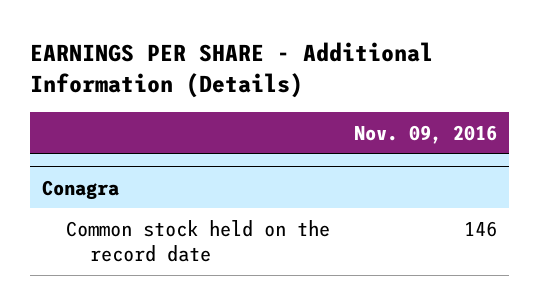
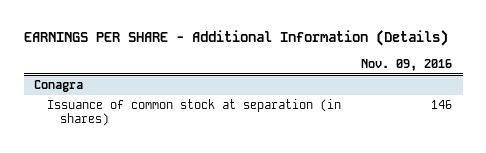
[66,219,331,263] Common stock held on the record date -> [46,99,341,127] Issuance of common stock at separation (in shares)

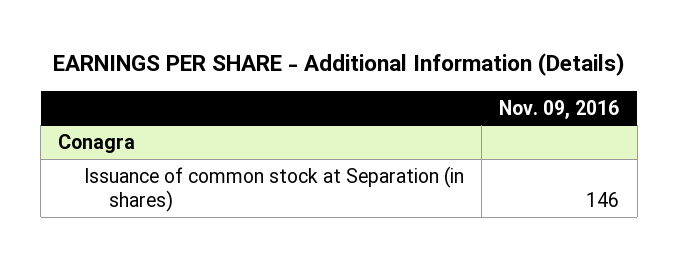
[46,99,341,127] Issuance of common stock at separation (in shares) -> [83,165,464,213] Issuance of common stock at Separation (in shares)

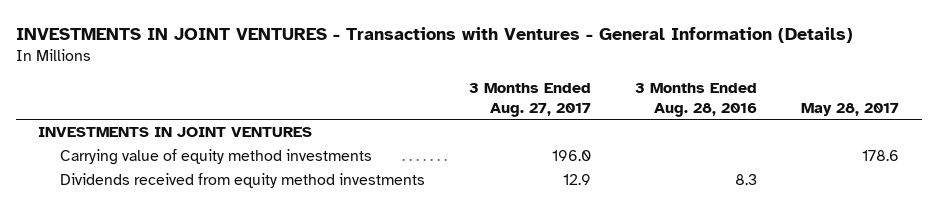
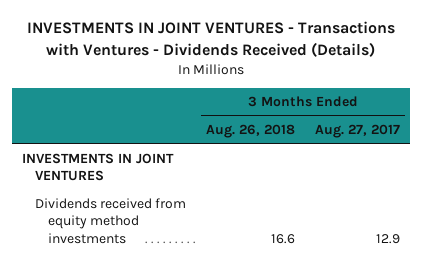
[15,26,853,43] INVESTMENTS IN JOINT VENTURES - Transactions with Ventures - General Information (Details) -> [26,21,395,58] INVESTMENTS IN JOINT VENTURES - Transactions with Ventures - Dividends Received (Details)
[635,83,758,117] 3 Months Ended Aug. 28, 2016 -> none
[801,102,900,116] May 28, 2017 -> none
none -> [205,124,295,139] Aug. 26, 2018
[59,149,372,166] Carrying value of equity method investments -> none

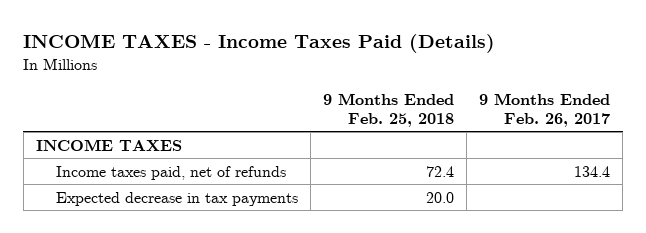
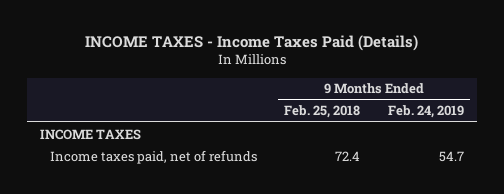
[479,92,611,127] 9 Months Ended Feb. 26, 2017 -> none
none -> [387,105,464,119] Feb. 24, 2019
[56,191,299,206] Expected decrease in tax payments -> none

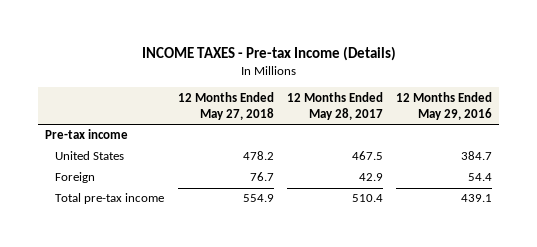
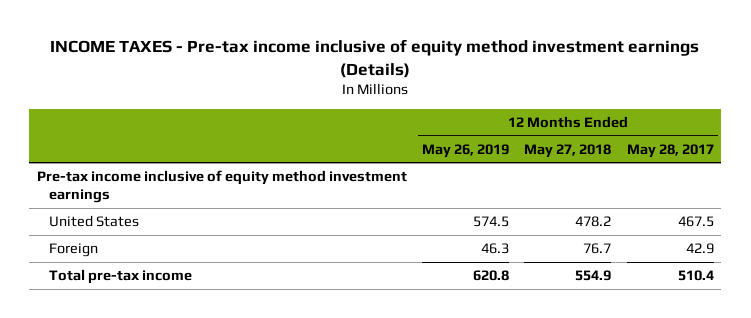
[141,45,396,61] INCOME TAXES - Pre-tax Income (Details) -> [50,39,700,78] INCOME TAXES - Pre-tax income inclusive of equity method investment earnings (Details)
[396,91,493,120] 12 Months Ended May 29, 2016 -> none
none -> [422,143,510,158] May 26, 2019
[45,129,129,140] Pre-tax income -> [37,170,408,204] Pre-tax income inclusive of equity method investment earnings

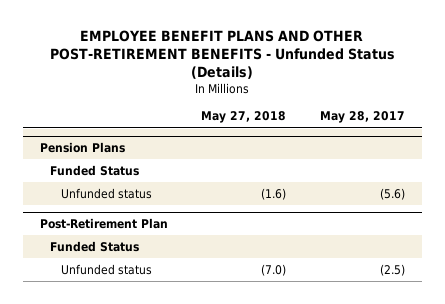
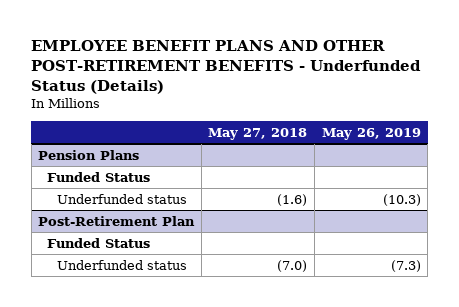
[50,29,396,80] EMPLOYEE BENEFIT PLANS AND OTHER POST-RETIREMENT BENEFITS - Unfunded Status (Details) -> [31,40,422,94] EMPLOYEE BENEFIT PLANS AND OTHER POST-RETIREMENT BENEFITS - Underfunded Status (Details)
[320,111,406,124] May 28, 2017 -> none
none -> [321,127,421,140] May 26, 2019
[60,187,152,199] Unfunded status -> [56,193,187,204] Underfunded status
[60,263,152,275] Unfunded status -> [56,259,187,270] Underfunded status

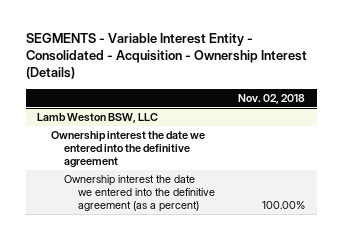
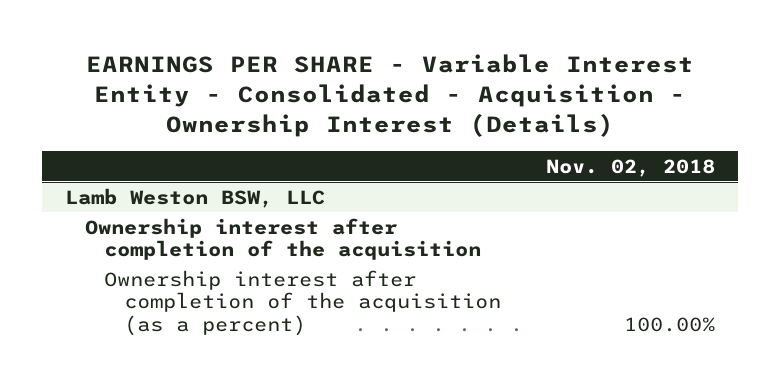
[25,32,307,80] SEGMENTS - Variable Interest Entity - Consolidated - Acquisition - Ownership Interest (Details) -> [85,54,694,137] EARNINGS PER SHARE - Variable Interest Entity - Consolidated - Acquisition - Ownership Interest (Details)
[50,131,205,169] Ownership interest the date we entered into the definitive agreement -> [84,217,482,261] Ownership interest after completion of the acquisition
[64,175,216,213] Ownership interest the date we entered into the definitive agreement (as a percent) -> [104,269,501,336] Ownership interest after completion of the acquisition (as a percent)

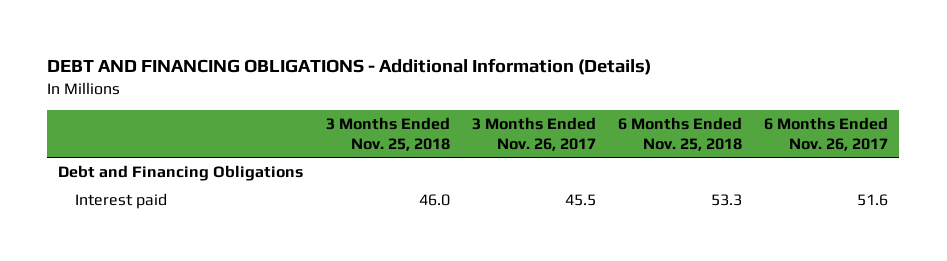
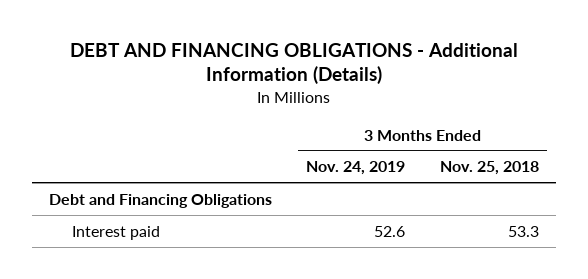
[471,116,596,151] 3 Months Ended Nov. 26, 2017 -> none
[618,116,743,151] 6 Months Ended Nov. 25, 2018 -> none
[764,116,889,151] 6 Months Ended Nov. 26, 2017 -> none
none -> [306,161,406,176] Nov. 24, 2019
[418,194,450,207] 46.0 -> [507,225,539,237] 53.3

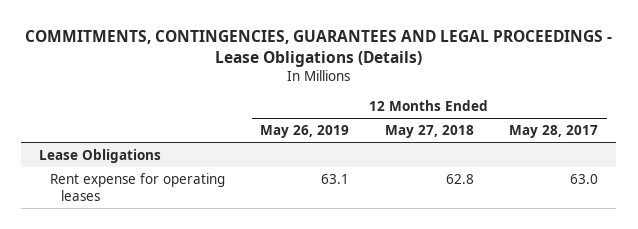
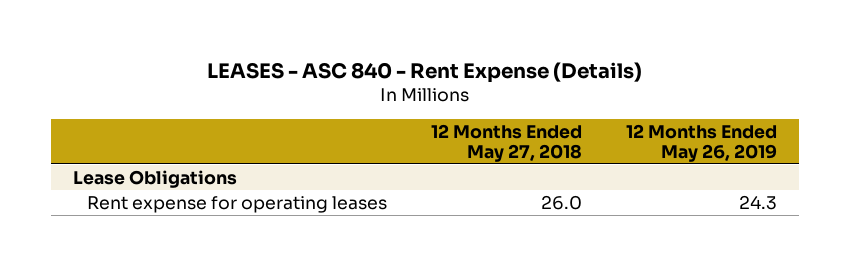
[24,30,612,68] COMMITMENTS, CONTINGENCIES, GUARANTEES AND LEGAL PROCEEDINGS - Lease Obligations (Details) -> [207,61,643,83] LEASES - ASC 840 - Rent Expense (Details)
[509,125,599,139] May 28, 2017 -> none
[321,173,350,184] 63.1 -> [739,194,778,210] 24.3
[445,173,474,184] 62.8 -> [540,194,582,210] 26.0

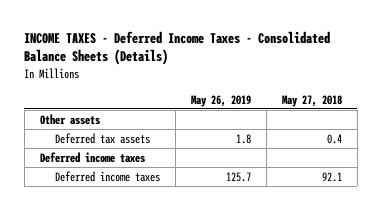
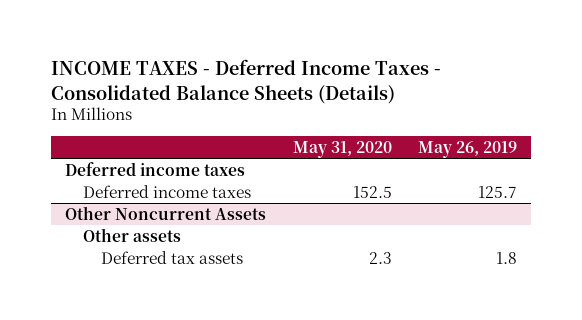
[281,94,342,107] May 27, 2018 -> none
none -> [292,140,392,158] May 31, 2020
[39,113,100,125] Other assets -> none
[54,132,150,144] Deferred tax assets -> none
none -> [64,205,266,220] Other Noncurrent Assets
none -> [83,227,182,242] Other assets
none -> [101,250,244,264] Deferred tax assets

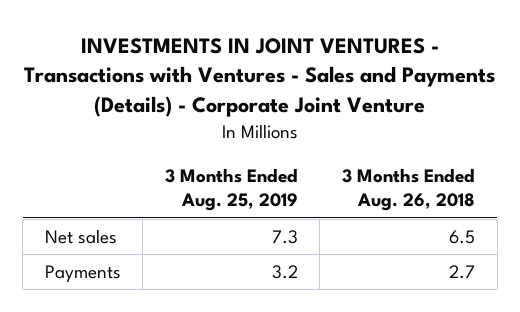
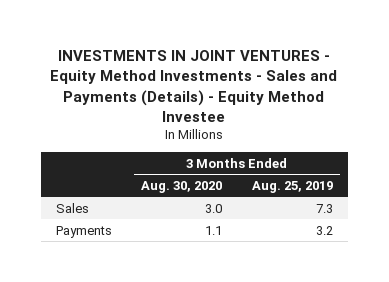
[23,37,495,118] INVESTMENTS IN JOINT VENTURES - Transactions with Ventures - Sales and Payments (Details) - Corporate Joint Venture -> [50,50,338,122] INVESTMENTS IN JOINT VENTURES - Equity Method Investments - Sales and Payments (Details) - Equity Method Investee
[342,167,476,212] 3 Months Ended Aug. 26, 2018 -> none
none -> [141,180,223,193] Aug. 30, 2020
[44,229,117,245] Net sales -> [55,202,89,213] Sales

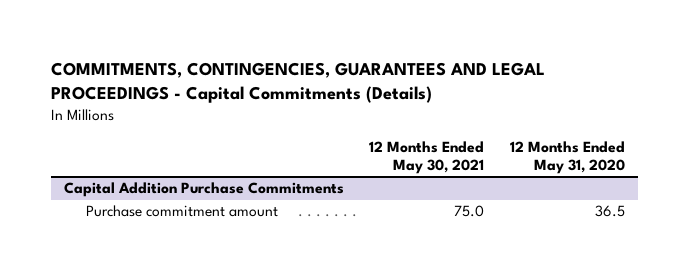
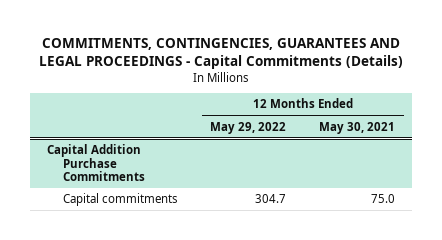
[510,141,626,175] 12 Months Ended May 31, 2020 -> none
none -> [210,121,287,134] May 29, 2022
[86,205,279,218] Purchase commitment amount -> [62,193,178,207] Capital commitments

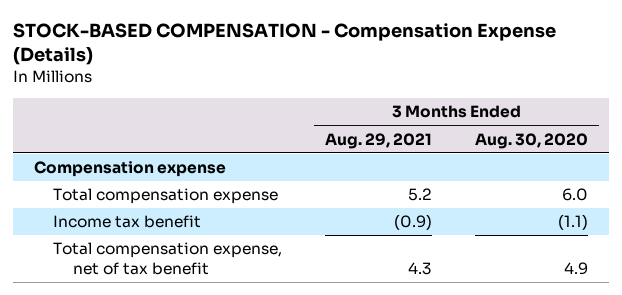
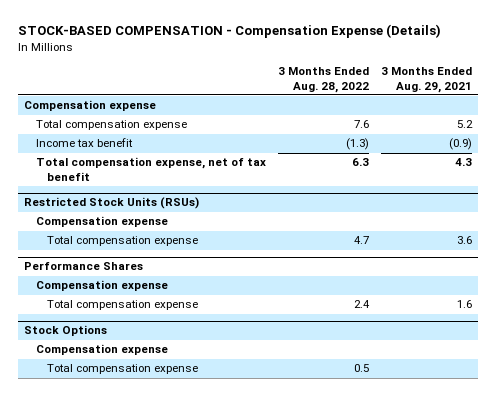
[474,132,588,149] Aug. 30, 2020 -> none
none -> [277,67,369,93] 3 Months Ended Aug. 28, 2022
none -> [23,197,199,210] Restricted Stock Units (RSUs)
none -> [35,216,168,228] Compensation expense
none -> [47,236,199,247] Total compensation expense
none -> [23,262,143,271] Performance Shares
none -> [35,280,168,292] Compensation expense
none -> [47,300,199,311] Total compensation expense
none -> [23,325,107,337] Stock Options
none -> [35,344,168,356] Compensation expense
none -> [47,364,199,375] Total compensation expense

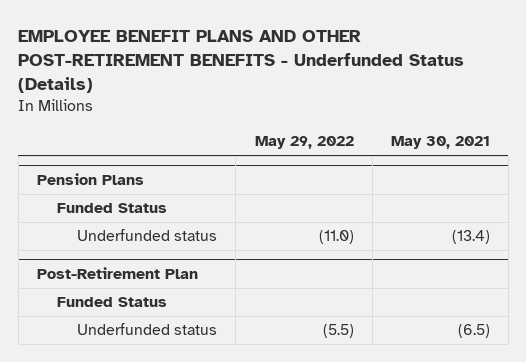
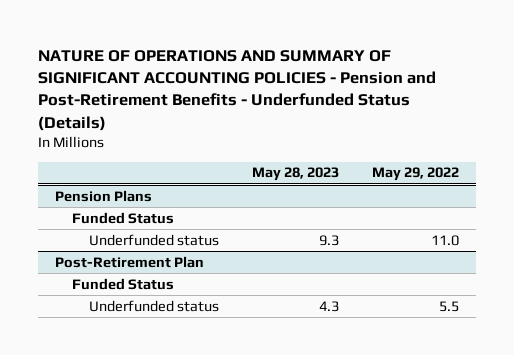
[18,30,465,94] EMPLOYEE BENEFIT PLANS AND OTHER POST-RETIREMENT BENEFITS - Underfunded Status (Details) -> [38,49,437,131] NATURE OF OPERATIONS AND SUMMARY OF SIGNIFICANT ACCOUNTING POLICIES - Pension and Post-Retirement Benefits - Underfunded Status (Details)
[390,136,490,150] May 30, 2021 -> none
none -> [251,167,339,182] May 28, 2023
[318,230,354,245] (11.0) -> [430,234,459,246] 11.0
[322,324,354,339] (5.5) -> [438,300,459,312] 5.5

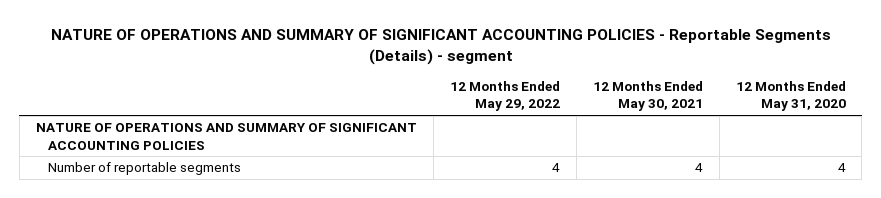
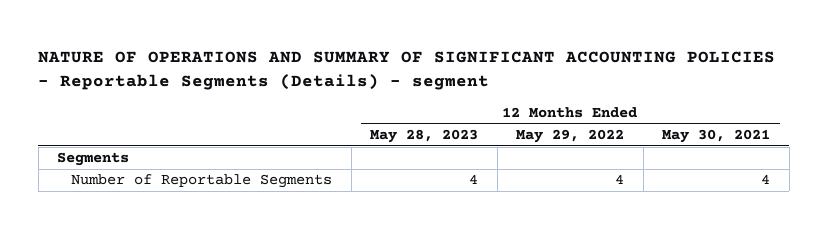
[735,81,846,112] 12 Months Ended May 31, 2020 -> none
none -> [370,129,479,144] May 28, 2023
[35,123,417,150] NATURE OF OPERATIONS AND SUMMARY OF SIGNIFICANT ACCOUNTING POLICIES -> none
none -> [57,152,130,167] Segments
[47,162,241,176] Number of reportable segments -> [71,174,333,189] Number of Reportable Segments

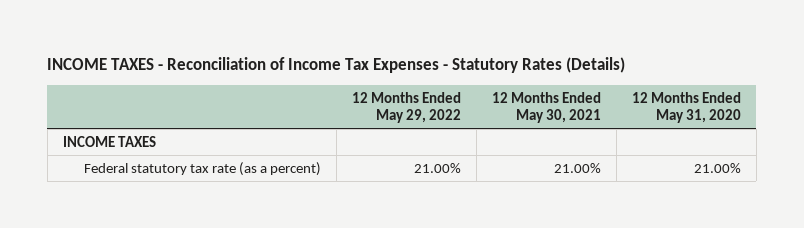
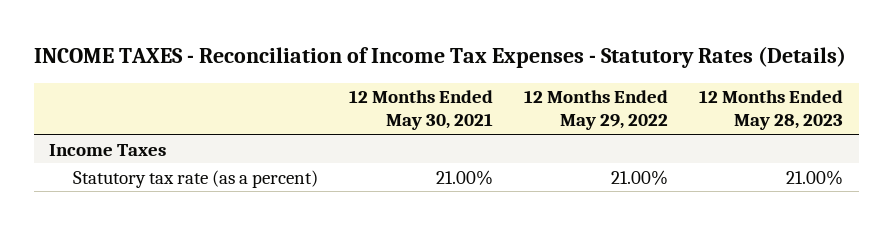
[631,91,741,124] 12 Months Ended May 31, 2020 -> none
none -> [699,90,844,131] 12 Months Ended May 28, 2023
[62,135,156,147] INCOME TAXES -> [49,143,167,156] Income Taxes
[84,161,322,176] Federal statutory tax rate (as a percent) -> [72,169,318,188] Statutory tax rate (as a percent)

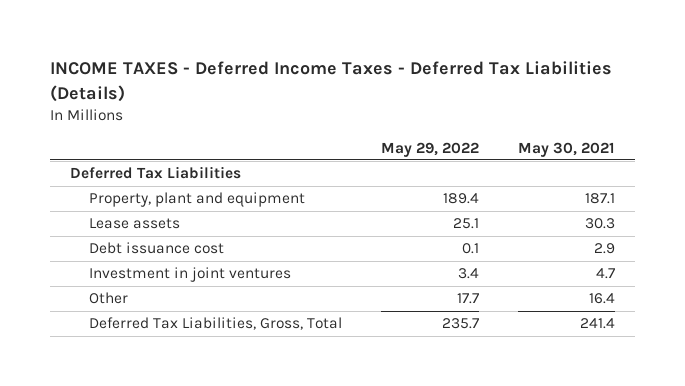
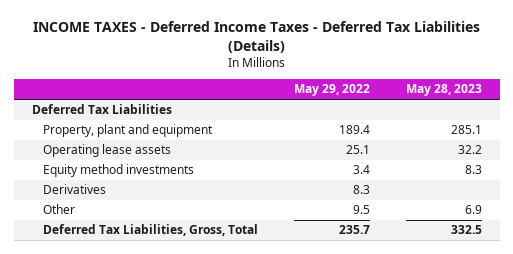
[518,141,616,157] May 30, 2021 -> none
none -> [405,84,482,97] May 28, 2023
[89,242,225,255] Debt issuance cost -> none
[89,218,181,230] Lease assets -> [42,144,171,158] Operating lease assets
[89,267,292,283] Investment in joint ventures -> [42,164,194,178] Equity method investments
none -> [42,184,106,195] Derivatives
[457,293,480,305] 17.7 -> [352,205,370,215] 9.5

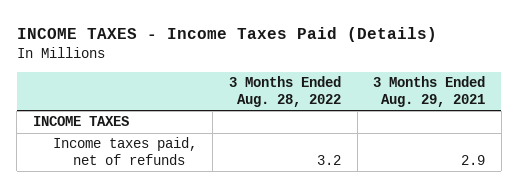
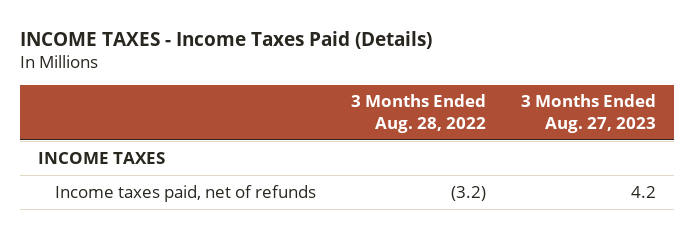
[373,76,486,108] 3 Months Ended Aug. 29, 2021 -> none
none -> [521,94,657,133] 3 Months Ended Aug. 27, 2023
[316,155,341,166] 3.2 -> [450,185,486,201] (3.2)

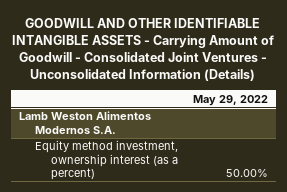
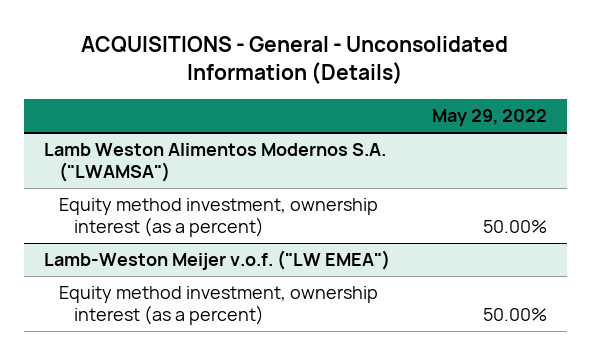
[12,18,275,82] GOODWILL AND OTHER IDENTIFIABLE INTANGIBLE ASSETS - Carrying Amount of Goodwill - Consolidated Joint Ventures - Unconsolidated Information (Details) -> [81,36,509,85] ACQUISITIONS - General - Unconsolidated Information (Details)
[18,111,151,134] Lamb Weston Alimentos Modernos S.A. -> [44,143,387,183] Lamb Weston Alimentos Modernos S.A. ("LWAMSA")
none -> [44,250,391,271] Lamb-Weston Meijer v.o.f. ("LW EMEA")
none -> [59,286,379,326] Equity method investment, ownership interest (as a percent)

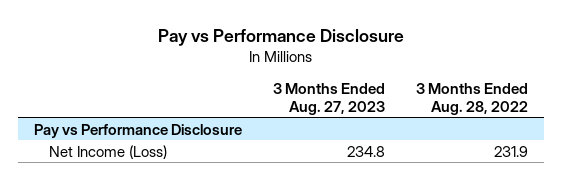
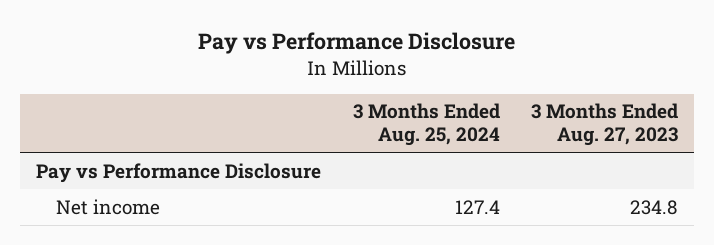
[416,82,529,115] 3 Months Ended Aug. 28, 2022 -> none
none -> [352,103,500,147] 3 Months Ended Aug. 25, 2024
[49,144,168,159] Net Income (Loss) -> [56,198,161,215] Net income

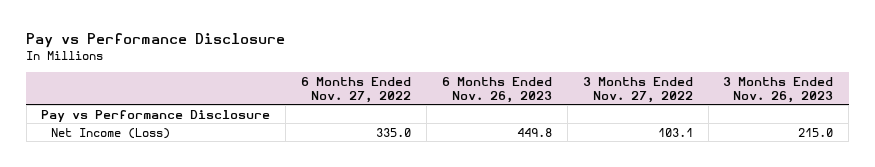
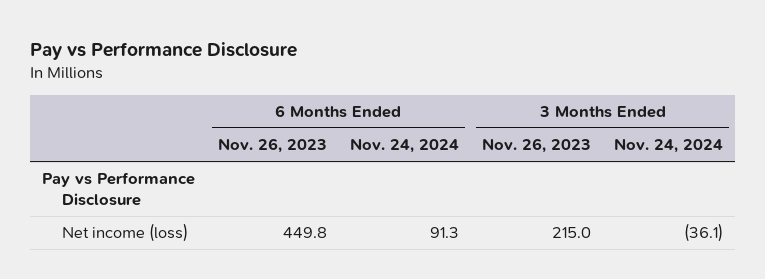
[301,76,412,103] 6 Months Ended Nov. 27, 2022 -> none
[582,76,693,103] 3 Months Ended Nov. 27, 2022 -> none
none -> [349,138,459,154] Nov. 24, 2024
none -> [614,138,724,154] Nov. 24, 2024
[50,127,170,139] Net Income (Loss) -> [61,223,188,243] Net income (loss)

